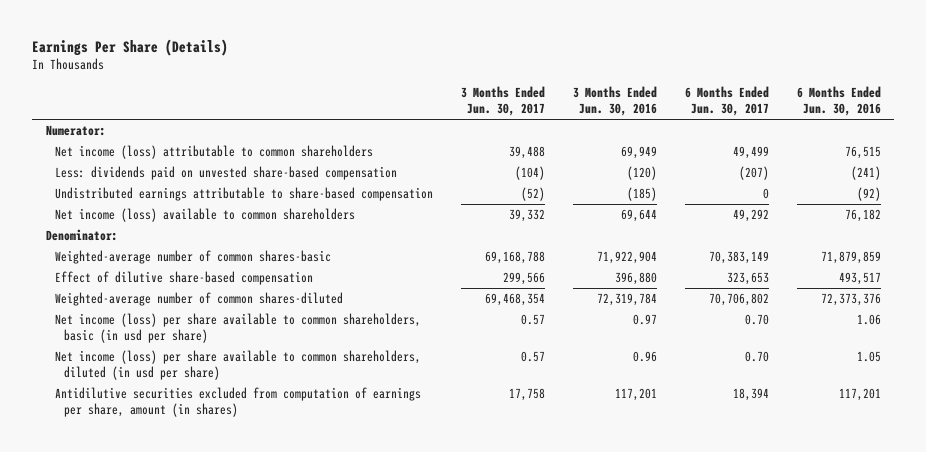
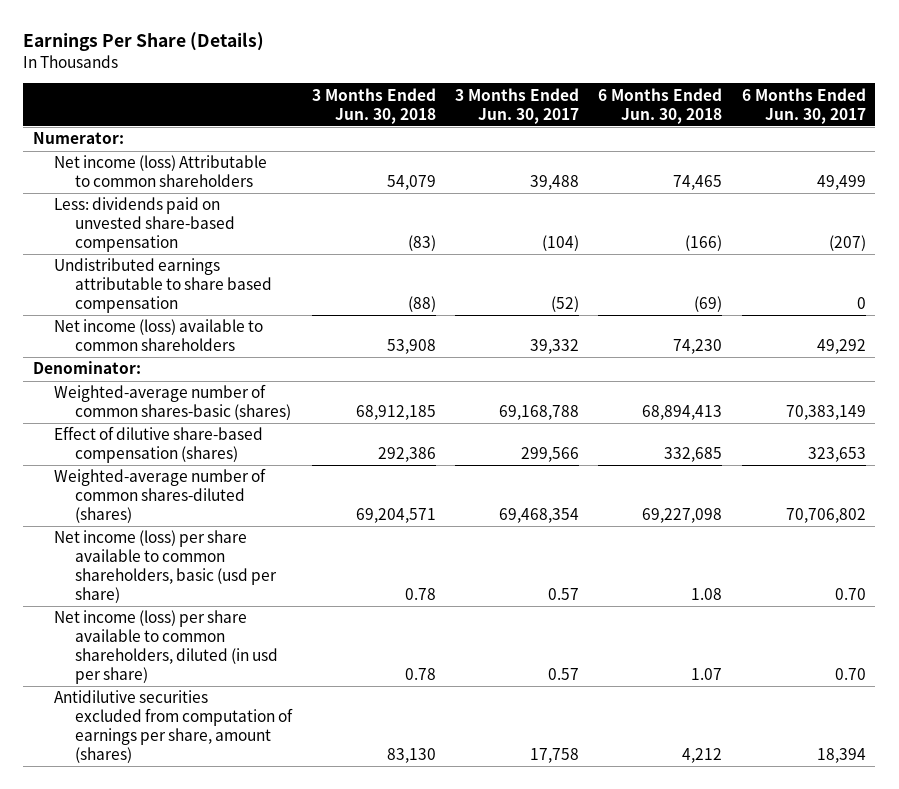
[572,86,657,117] 3 Months Ended Jun. 30, 2016 -> none
[796,86,881,117] 6 Months Ended Jun. 30, 2016 -> none
none -> [311,87,436,124] 3 Months Ended Jun. 30, 2018
none -> [598,87,723,124] 6 Months Ended Jun. 30, 2018
[54,144,373,159] Net income (loss) attributable to common shareholders -> [54,155,268,188] Net income (loss) Attributable to common shareholders
[54,186,433,201] Undistributed earnings attributable to share-based compensation -> [54,258,273,313] Undistributed earnings attributable to share based compensation
[54,249,331,264] Weighted-average number of common shares-basic -> [54,384,292,421] Weighted-average number of common shares-basic (shares)
[54,270,313,285] Effect of dilutive share-based compensation -> [54,426,264,464] Effect of dilutive share-based compensation (shares)
[54,291,343,306] Weighted-average number of common shares-diluted -> [54,468,267,523] Weighted-average number of common shares-diluted (shares)
[54,312,421,344] Net income (loss) per share available to common shareholders, basic (in usd per share) -> [54,530,278,603] Net income (loss) per share available to common shareholders, basic (usd per share)
[54,386,421,418] Antidilutive securities excluded from computation of earnings per share, amount (in shares) -> [54,690,294,763] Antidilutive securities excluded from computation of earnings per share, amount (shares)

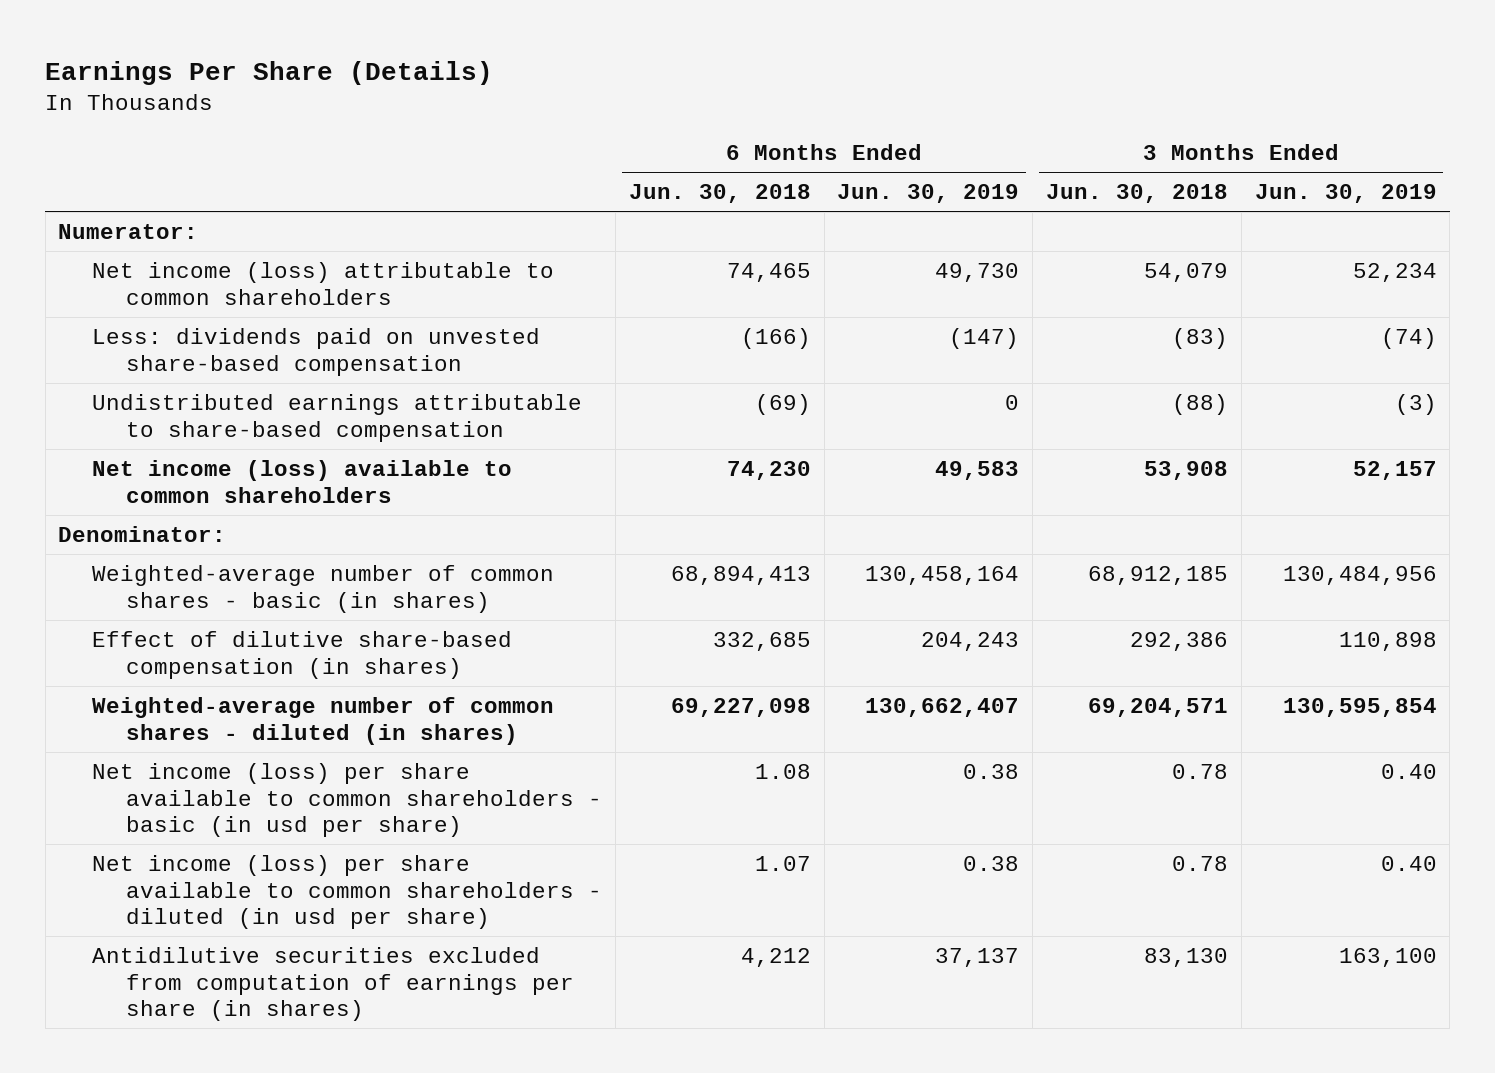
[454,87,579,124] 3 Months Ended Jun. 30, 2017 -> none
[741,87,866,124] 6 Months Ended Jun. 30, 2017 -> none
none -> [837,184,1020,204] Jun. 30, 2019
none -> [1254,184,1437,204] Jun. 30, 2019
[54,155,268,188] Net income (loss) Attributable to common shareholders -> [92,262,555,305] Net income (loss) attributable to common shareholders
[54,258,273,313] Undistributed earnings attributable to share based compensation -> [92,394,583,442] Undistributed earnings attributable to share-based compensation
[54,384,292,421] Weighted-average number of common shares-basic (shares) -> [92,565,555,613] Weighted-average number of common shares - basic (in shares)
[54,426,264,464] Effect of dilutive share-based compensation (shares) -> [92,631,513,679] Effect of dilutive share-based compensation (in shares)
[54,468,267,523] Weighted-average number of common shares-diluted (shares) -> [92,697,555,745] Weighted-average number of common shares - diluted (in shares)
[54,530,278,603] Net income (loss) per share available to common shareholders, basic (usd per share) -> [92,763,603,837] Net income (loss) per share available to common shareholders - basic (in usd per share)
[54,610,279,684] Net income (loss) per share available to common shareholders, diluted (in usd per share) -> [92,855,603,929] Net income (loss) per share available to common shareholders - diluted (in usd per share)
[54,690,294,763] Antidilutive securities excluded from computation of earnings per share, amount (shares) -> [92,947,575,1021] Antidilutive securities excluded from computation of earnings per share (in shares)

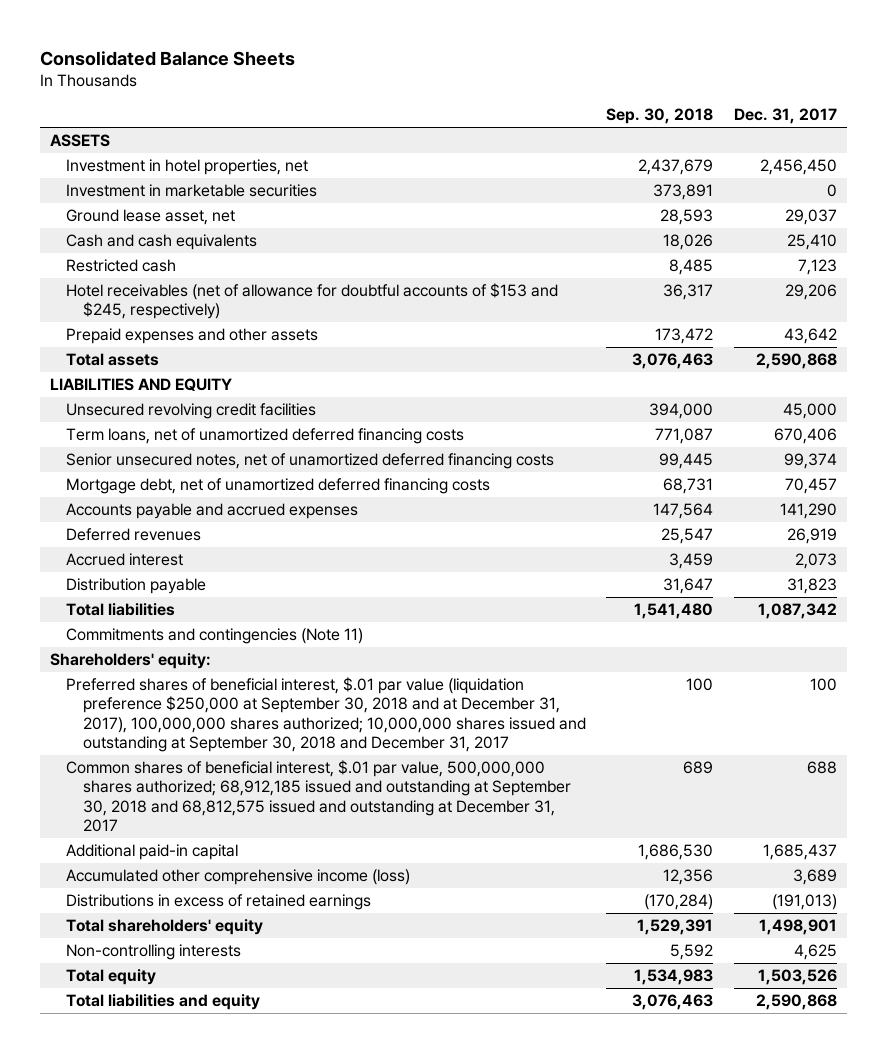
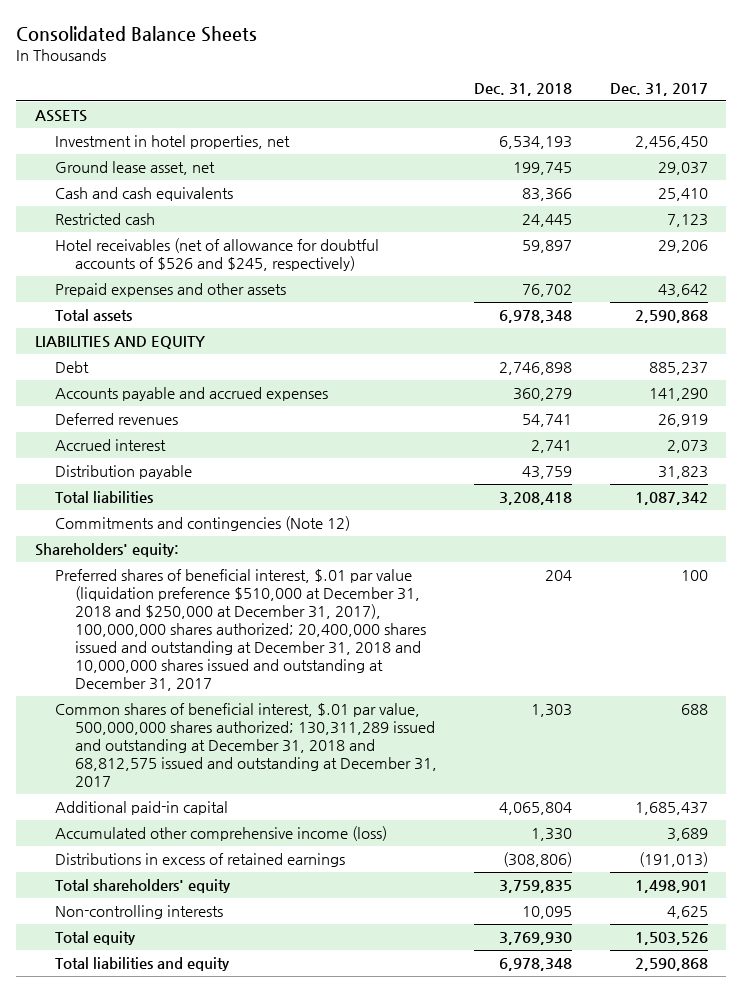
[606,108,714,125] Sep. 30, 2018 -> none
none -> [474,83,573,97] Dec. 31, 2018
[66,184,318,198] Investment in marketable securities -> none
[66,283,559,320] Hotel receivables (net of allowance for doubtful accounts of $153 and $245, respectively) -> [55,238,380,272] Hotel receivables (net of allowance for doubtful accounts of $526 and $245, respectively)
[66,403,317,420] Unsecured revolving credit facilities -> none
[66,428,465,445] Term loans, net of unamortized deferred financing costs -> none
[66,453,555,470] Senior unsecured notes, net of unamortized deferred financing costs -> none
[66,478,491,495] Mortgage debt, net of unamortized deferred financing costs -> none
none -> [55,361,90,374] Debt
[66,628,364,645] Commitments and contingencies (Note 11) -> [55,516,351,532] Commitments and contingencies (Note 12)
[66,677,586,752] Preferred shares of beneficial interest, $.01 par value (liquidation preference $250,000 at September 30, 2018 and at December 31, 2017), 100,000,000 shares authorized; 10,000,000 shares issued and outstanding at September 30, 2018 and December 31, 2017 -> [55,569,427,692] Preferred shares of beneficial interest, $.01 par value (liquidation preference $510,000 at December 31, 2018 and $250,000 at December 31, 2017), 100,000,000 shares authorized; 20,400,000 shares issued and outstanding at December 31, 2018 and 10,000,000 shares issued and outstanding at December 31, 2017
[66,760,571,832] Common shares of beneficial interest, $.01 par value, 500,000,000 shares authorized; 68,912,185 issued and outstanding at September 30, 2018 and 68,812,575 issued and outstanding at December 31, 2017 -> [55,703,438,788] Common shares of beneficial interest, $.01 par value, 500,000,000 shares authorized; 130,311,289 issued and outstanding at December 31, 2018 and 68,812,575 issued and outstanding at December 31, 2017

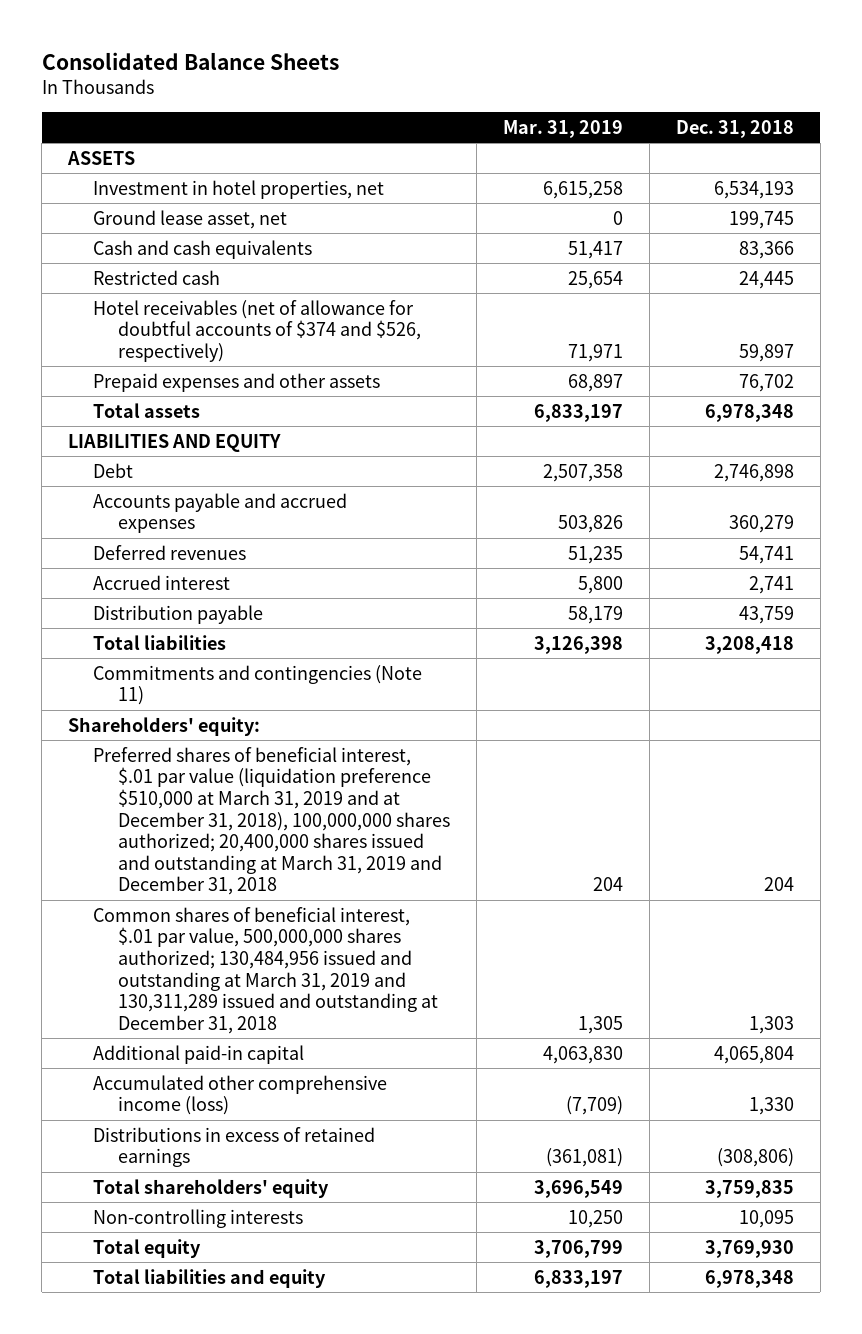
[609,83,708,97] Dec. 31, 2017 -> none
none -> [502,120,623,139] Mar. 31, 2019
[55,238,380,272] Hotel receivables (net of allowance for doubtful accounts of $526 and $245, respectively) -> [92,299,421,362] Hotel receivables (net of allowance for doubtful accounts of $374 and $526, respectively)
[55,516,351,532] Commitments and contingencies (Note 12) -> [92,664,422,706] Commitments and contingencies (Note 11)
[55,569,427,692] Preferred shares of beneficial interest, $.01 par value (liquidation preference $510,000 at December 31, 2018 and $250,000 at December 31, 2017), 100,000,000 shares authorized; 20,400,000 shares issued and outstanding at December 31, 2018 and 10,000,000 shares issued and outstanding at December 31, 2017 -> [92,746,450,896] Preferred shares of beneficial interest, $.01 par value (liquidation preference $510,000 at March 31, 2019 and at December 31, 2018), 100,000,000 shares authorized; 20,400,000 shares issued and outstanding at March 31, 2019 and December 31, 2018
[55,703,438,788] Common shares of beneficial interest, $.01 par value, 500,000,000 shares authorized; 130,311,289 issued and outstanding at December 31, 2018 and 68,812,575 issued and outstanding at December 31, 2017 -> [92,906,438,1034] Common shares of beneficial interest, $.01 par value, 500,000,000 shares authorized; 130,484,956 issued and outstanding at March 31, 2019 and 130,311,289 issued and outstanding at December 31, 2018

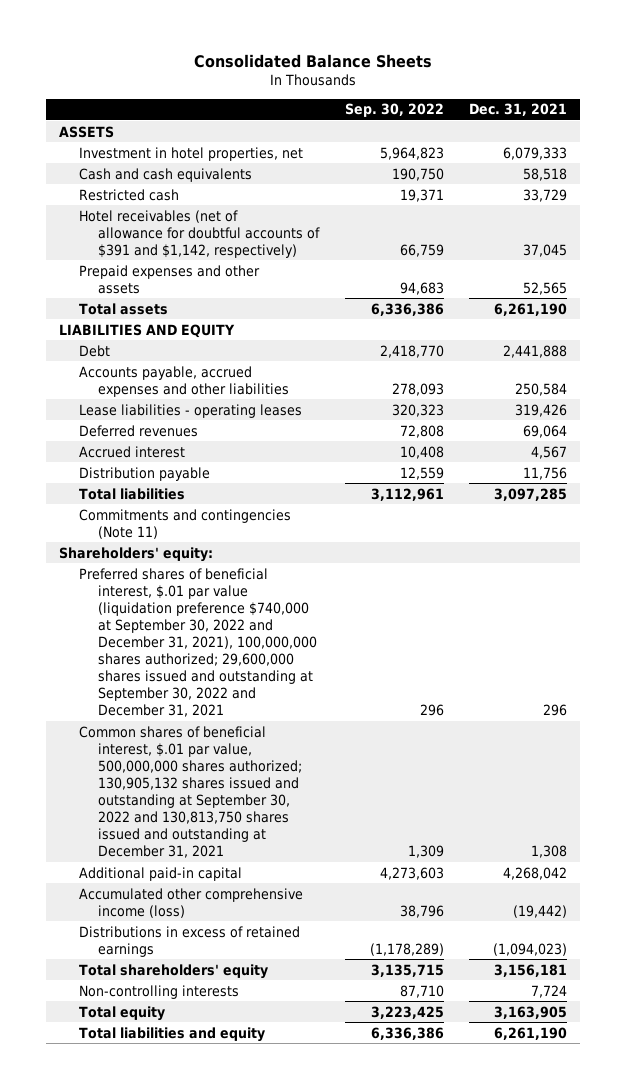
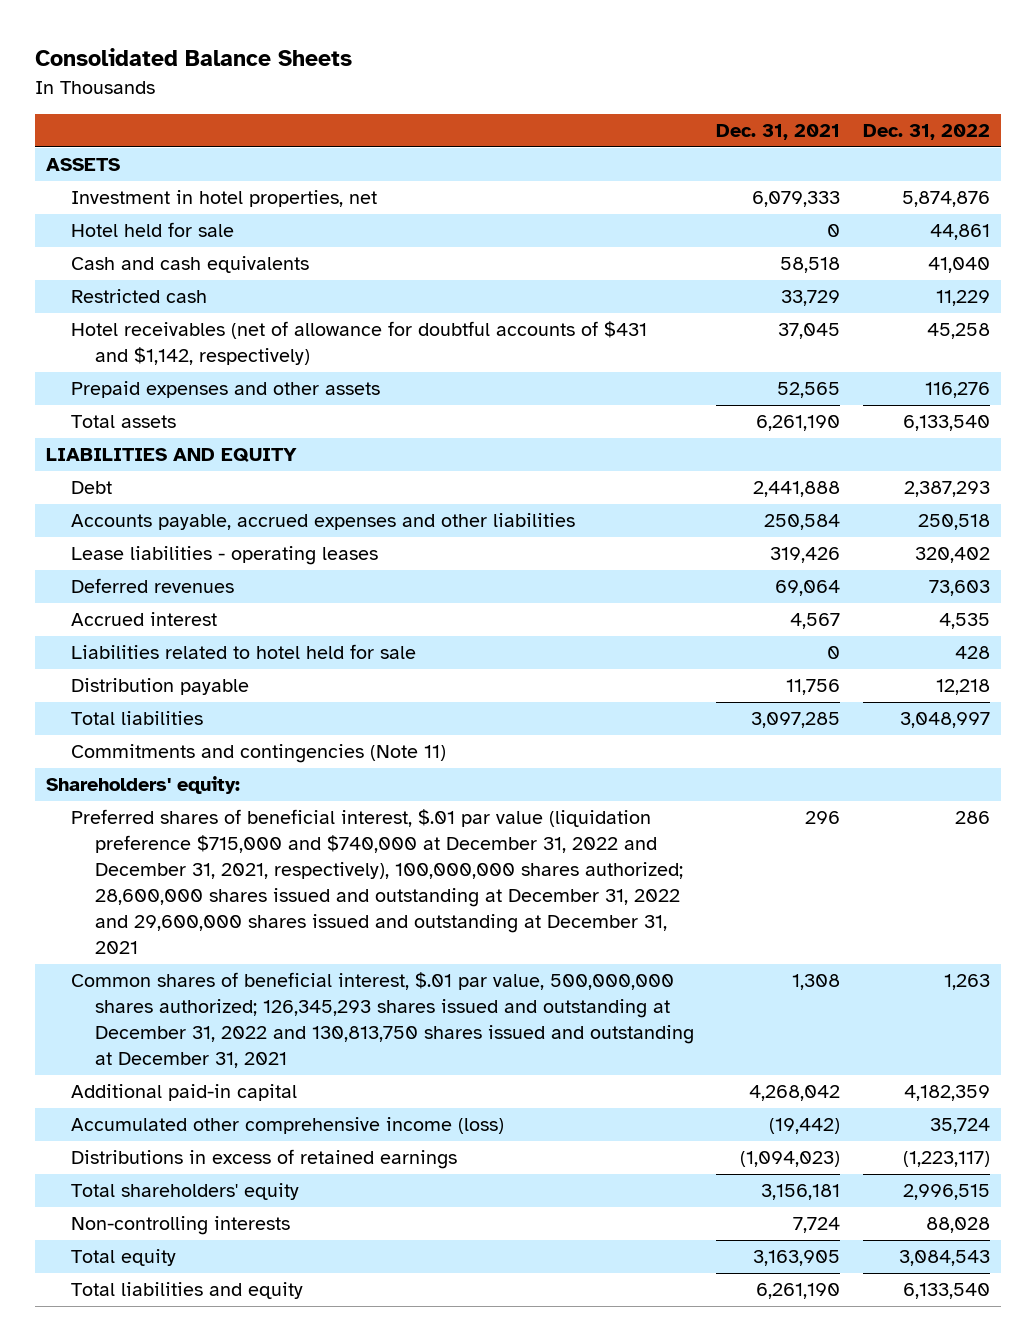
[344,103,444,118] Sep. 30, 2022 -> none
none -> [862,124,990,141] Dec. 31, 2022
none -> [70,222,234,238] Hotel held for sale
[78,209,320,258] Hotel receivables (net of allowance for doubtful accounts of $391 and $1,142, respectively) -> [70,321,647,366] Hotel receivables (net of allowance for doubtful accounts of $431 and $1,142, respectively)
none -> [70,644,416,660] Liabilities related to hotel held for sale
[78,567,317,718] Preferred shares of beneficial interest, $.01 par value (liquidation preference $740,000 at September 30, 2022 and December 31, 2021), 100,000,000 shares authorized; 29,600,000 shares issued and outstanding at September 30, 2022 and December 31, 2021 -> [70,809,684,955] Preferred shares of beneficial interest, $.01 par value (liquidation preference $715,000 and $740,000 at December 31, 2022 and December 31, 2021, respectively), 100,000,000 shares authorized; 28,600,000 shares issued and outstanding at December 31, 2022 and 29,600,000 shares issued and outstanding at December 31, 2021
[78,725,302,859] Common shares of beneficial interest, $.01 par value, 500,000,000 shares authorized; 130,905,132 shares issued and outstanding at September 30, 2022 and 130,813,750 shares issued and outstanding at December 31, 2021 -> [70,972,695,1069] Common shares of beneficial interest, $.01 par value, 500,000,000 shares authorized; 126,345,293 shares issued and outstanding at December 31, 2022 and 130,813,750 shares issued and outstanding at December 31, 2021

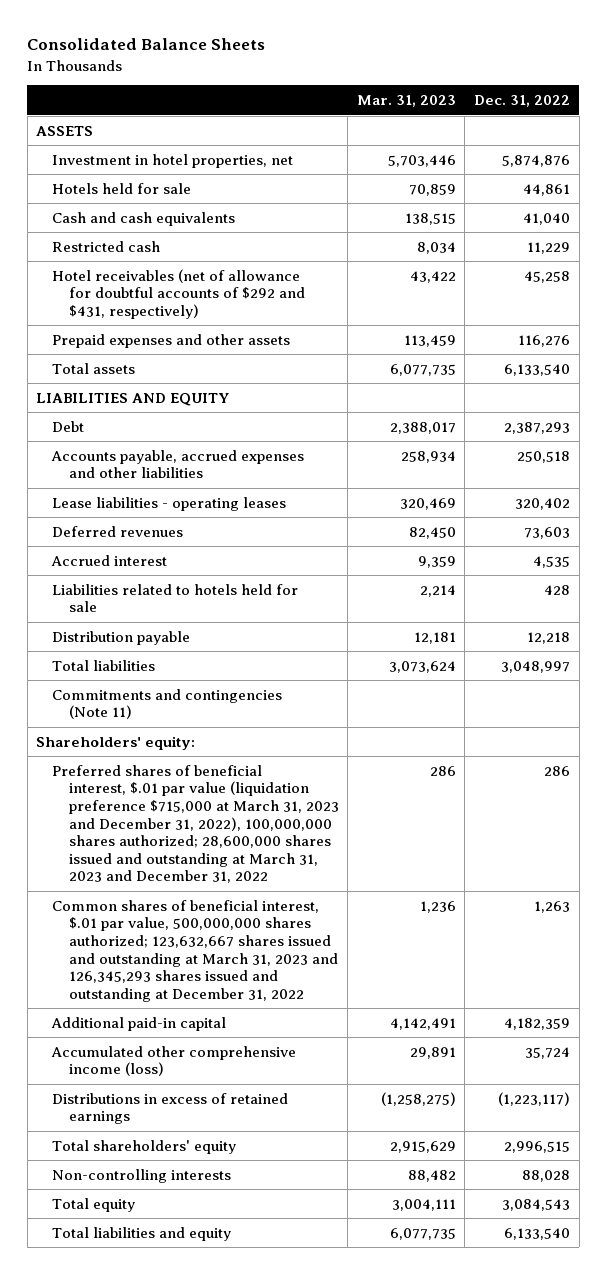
[716,124,841,141] Dec. 31, 2021 -> none
none -> [356,95,456,108] Mar. 31, 2023
[70,222,234,238] Hotel held for sale -> [52,182,192,194] Hotels held for sale
[70,321,647,366] Hotel receivables (net of allowance for doubtful accounts of $431 and $1,142, respectively) -> [52,268,305,319] Hotel receivables (net of allowance for doubtful accounts of $292 and $431, respectively)
[70,644,416,660] Liabilities related to hotel held for sale -> [52,583,299,613] Liabilities related to hotels held for sale
[70,809,684,955] Preferred shares of beneficial interest, $.01 par value (liquidation preference $715,000 and $740,000 at December 31, 2022 and December 31, 2021, respectively), 100,000,000 shares authorized; 28,600,000 shares issued and outstanding at December 31, 2022 and 29,600,000 shares issued and outstanding at December 31, 2021 -> [52,764,339,884] Preferred shares of beneficial interest, $.01 par value (liquidation preference $715,000 at March 31, 2023 and December 31, 2022), 100,000,000 shares authorized; 28,600,000 shares issued and outstanding at March 31, 2023 and December 31, 2022
[70,972,695,1069] Common shares of beneficial interest, $.01 par value, 500,000,000 shares authorized; 126,345,293 shares issued and outstanding at December 31, 2022 and 130,813,750 shares issued and outstanding at December 31, 2021 -> [52,899,338,1002] Common shares of beneficial interest, $.01 par value, 500,000,000 shares authorized; 123,632,667 shares issued and outstanding at March 31, 2023 and 126,345,293 shares issued and outstanding at December 31, 2022

